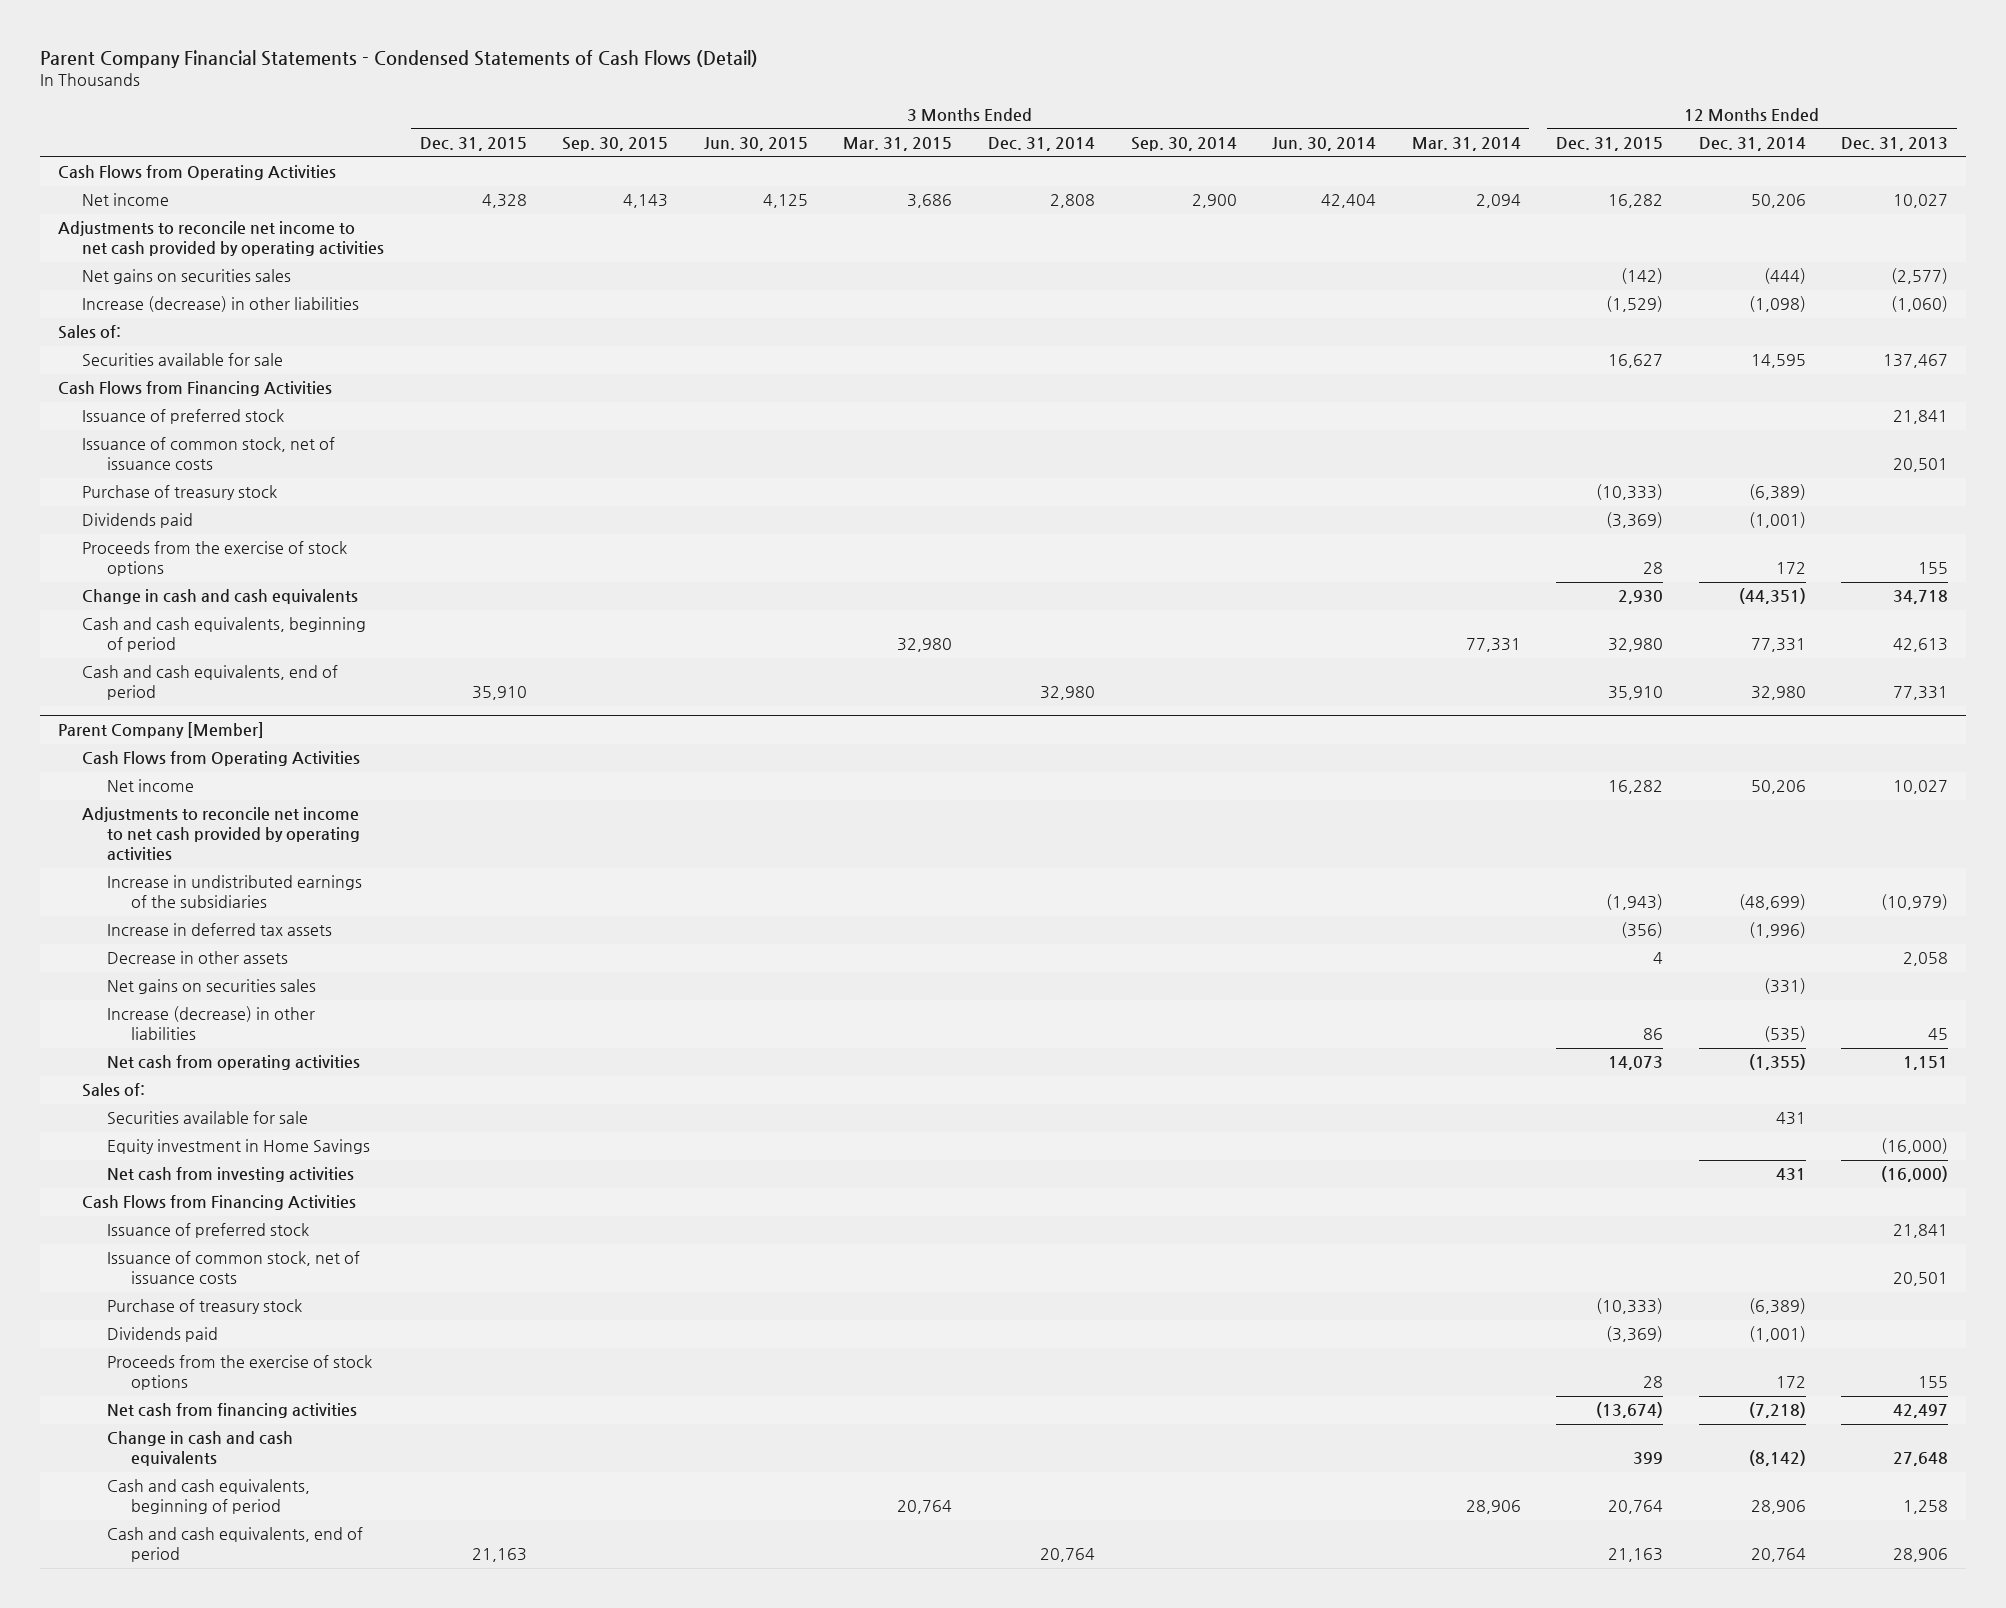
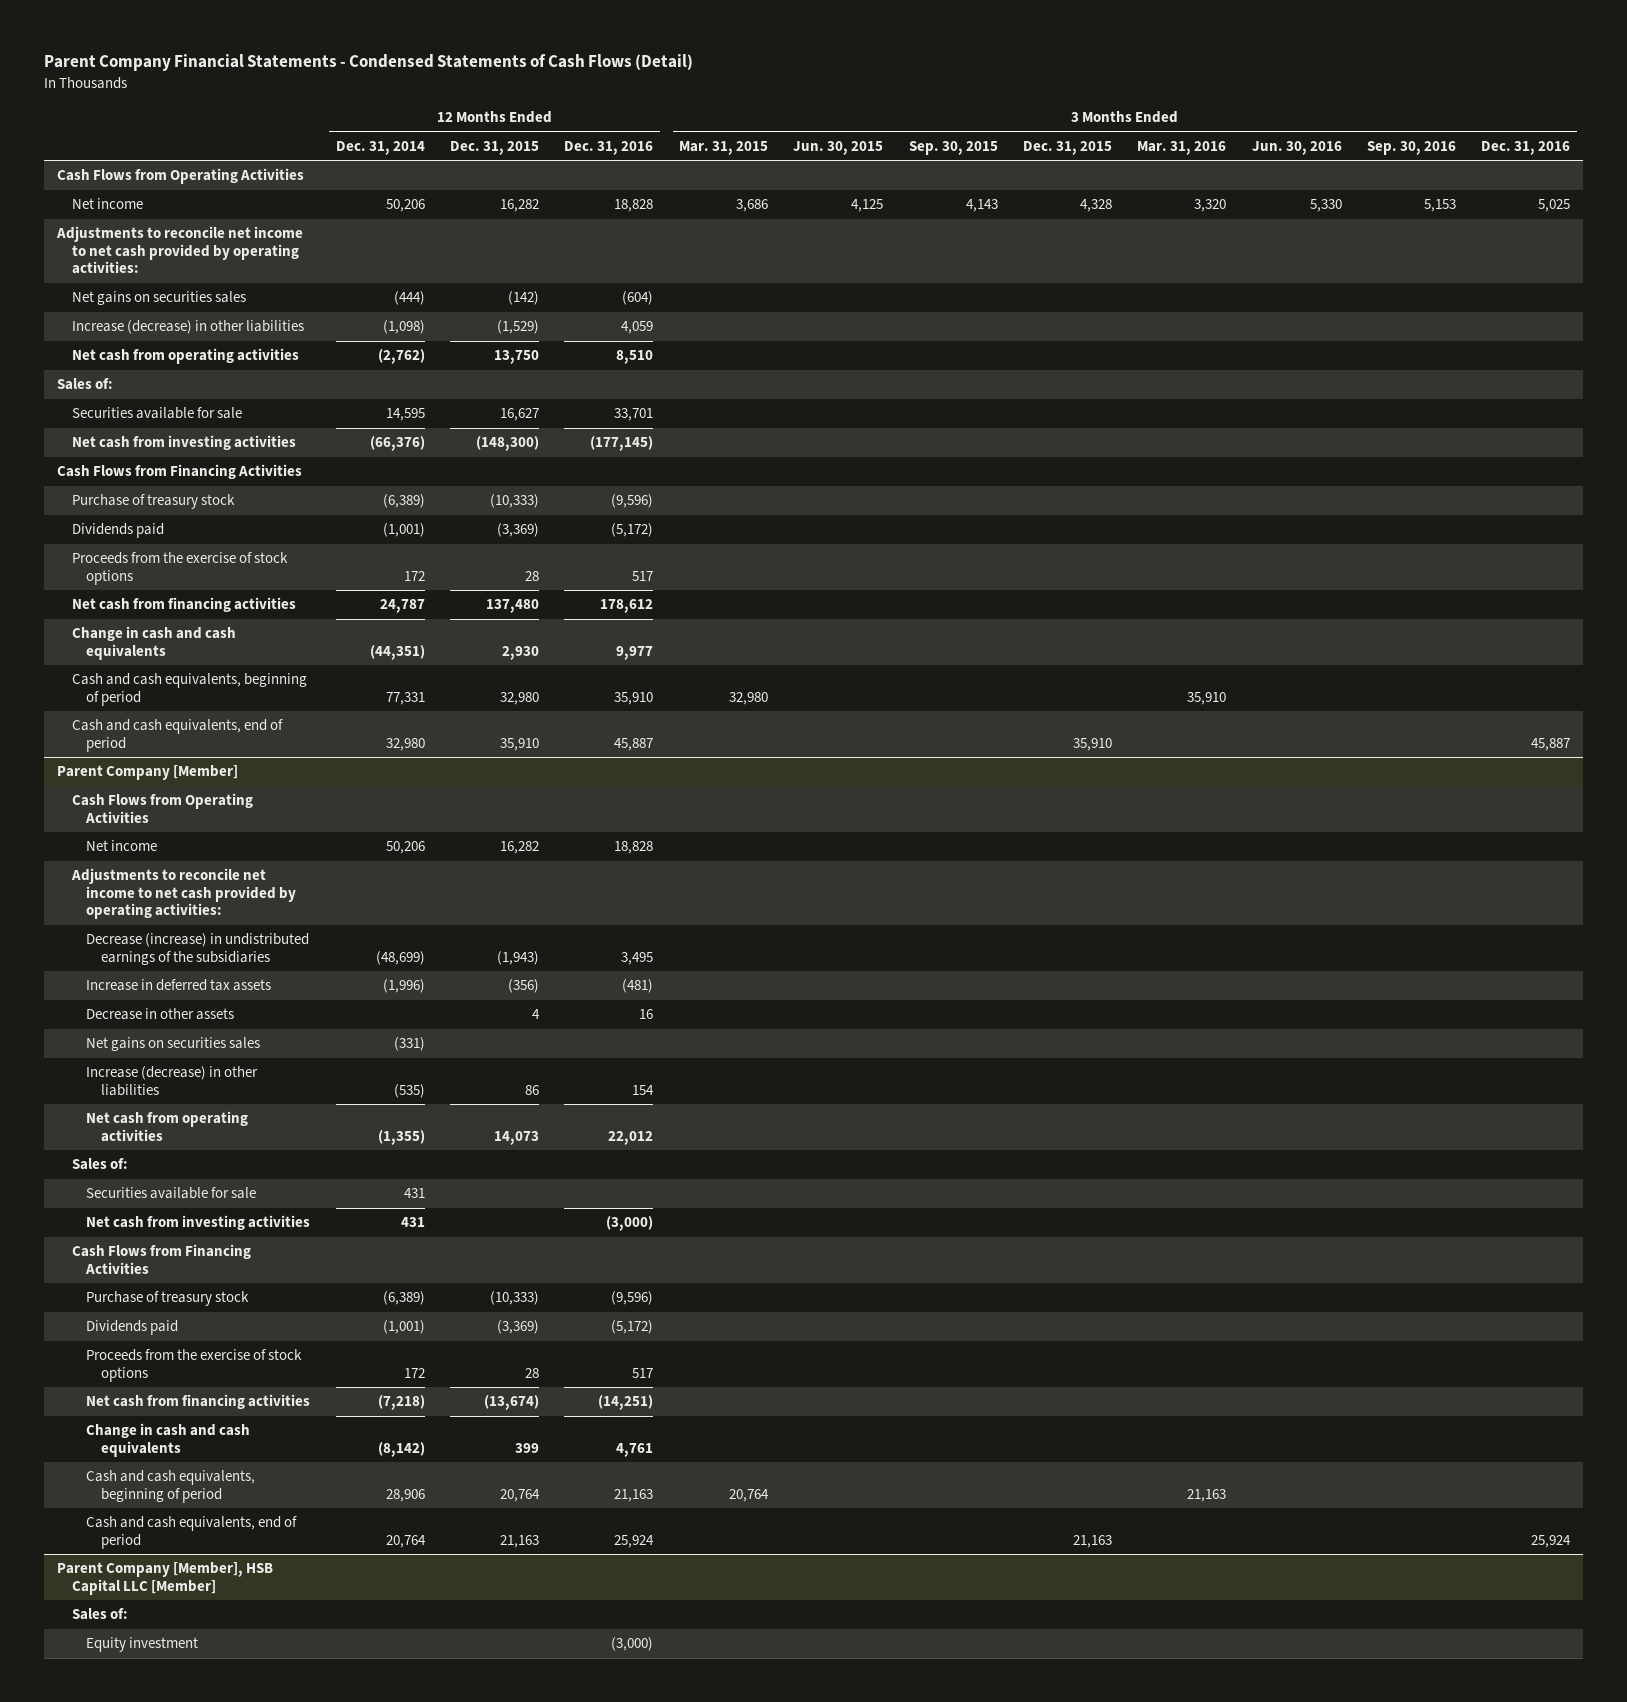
[987,137,1095,152] Dec. 31, 2014 -> none
[1130,137,1237,152] Sep. 30, 2014 -> none
[1272,137,1377,152] Jun. 30, 2014 -> none
[1411,137,1521,152] Mar. 31, 2014 -> none
[1841,137,1949,152] Dec. 31, 2013 -> none
none -> [564,140,654,155] Dec. 31, 2016
none -> [1137,140,1227,155] Mar. 31, 2016
none -> [1251,140,1342,155] Jun. 30, 2016
none -> [1367,140,1457,155] Sep. 30, 2016
none -> [1481,140,1571,155] Dec. 31, 2016
[57,221,385,257] Adjustments to reconcile net income to net cash provided by operating activities -> [55,226,303,275] Adjustments to reconcile net income to net cash provided by operating activities:
none -> [71,348,299,365] Net cash from operating activities
none -> [71,435,296,451] Net cash from investing activities
[82,409,285,425] Issuance of preferred stock -> none
[82,437,336,471] Issuance of common stock, net of issuance costs -> none
none -> [71,597,296,613] Net cash from financing activities
[82,807,360,862] Adjustments to reconcile net income to net cash provided by operating activities -> [70,868,297,920] Adjustments to reconcile net income to net cash provided by operating activities:
[106,875,362,909] Increase in undistributed earnings of the subsidiaries -> [86,933,310,965] Decrease (increase) in undistributed earnings of the subsidiaries
[106,1139,370,1155] Equity investment in Home Savings -> none
[106,1223,309,1239] Issuance of preferred stock -> none
[106,1251,360,1285] Issuance of common stock, net of issuance costs -> none
none -> [56,1562,273,1595] Parent Company [Member], HSB Capital LLC [Member]
none -> [71,1608,128,1621] Sales of:
none -> [86,1637,199,1653] Equity investment

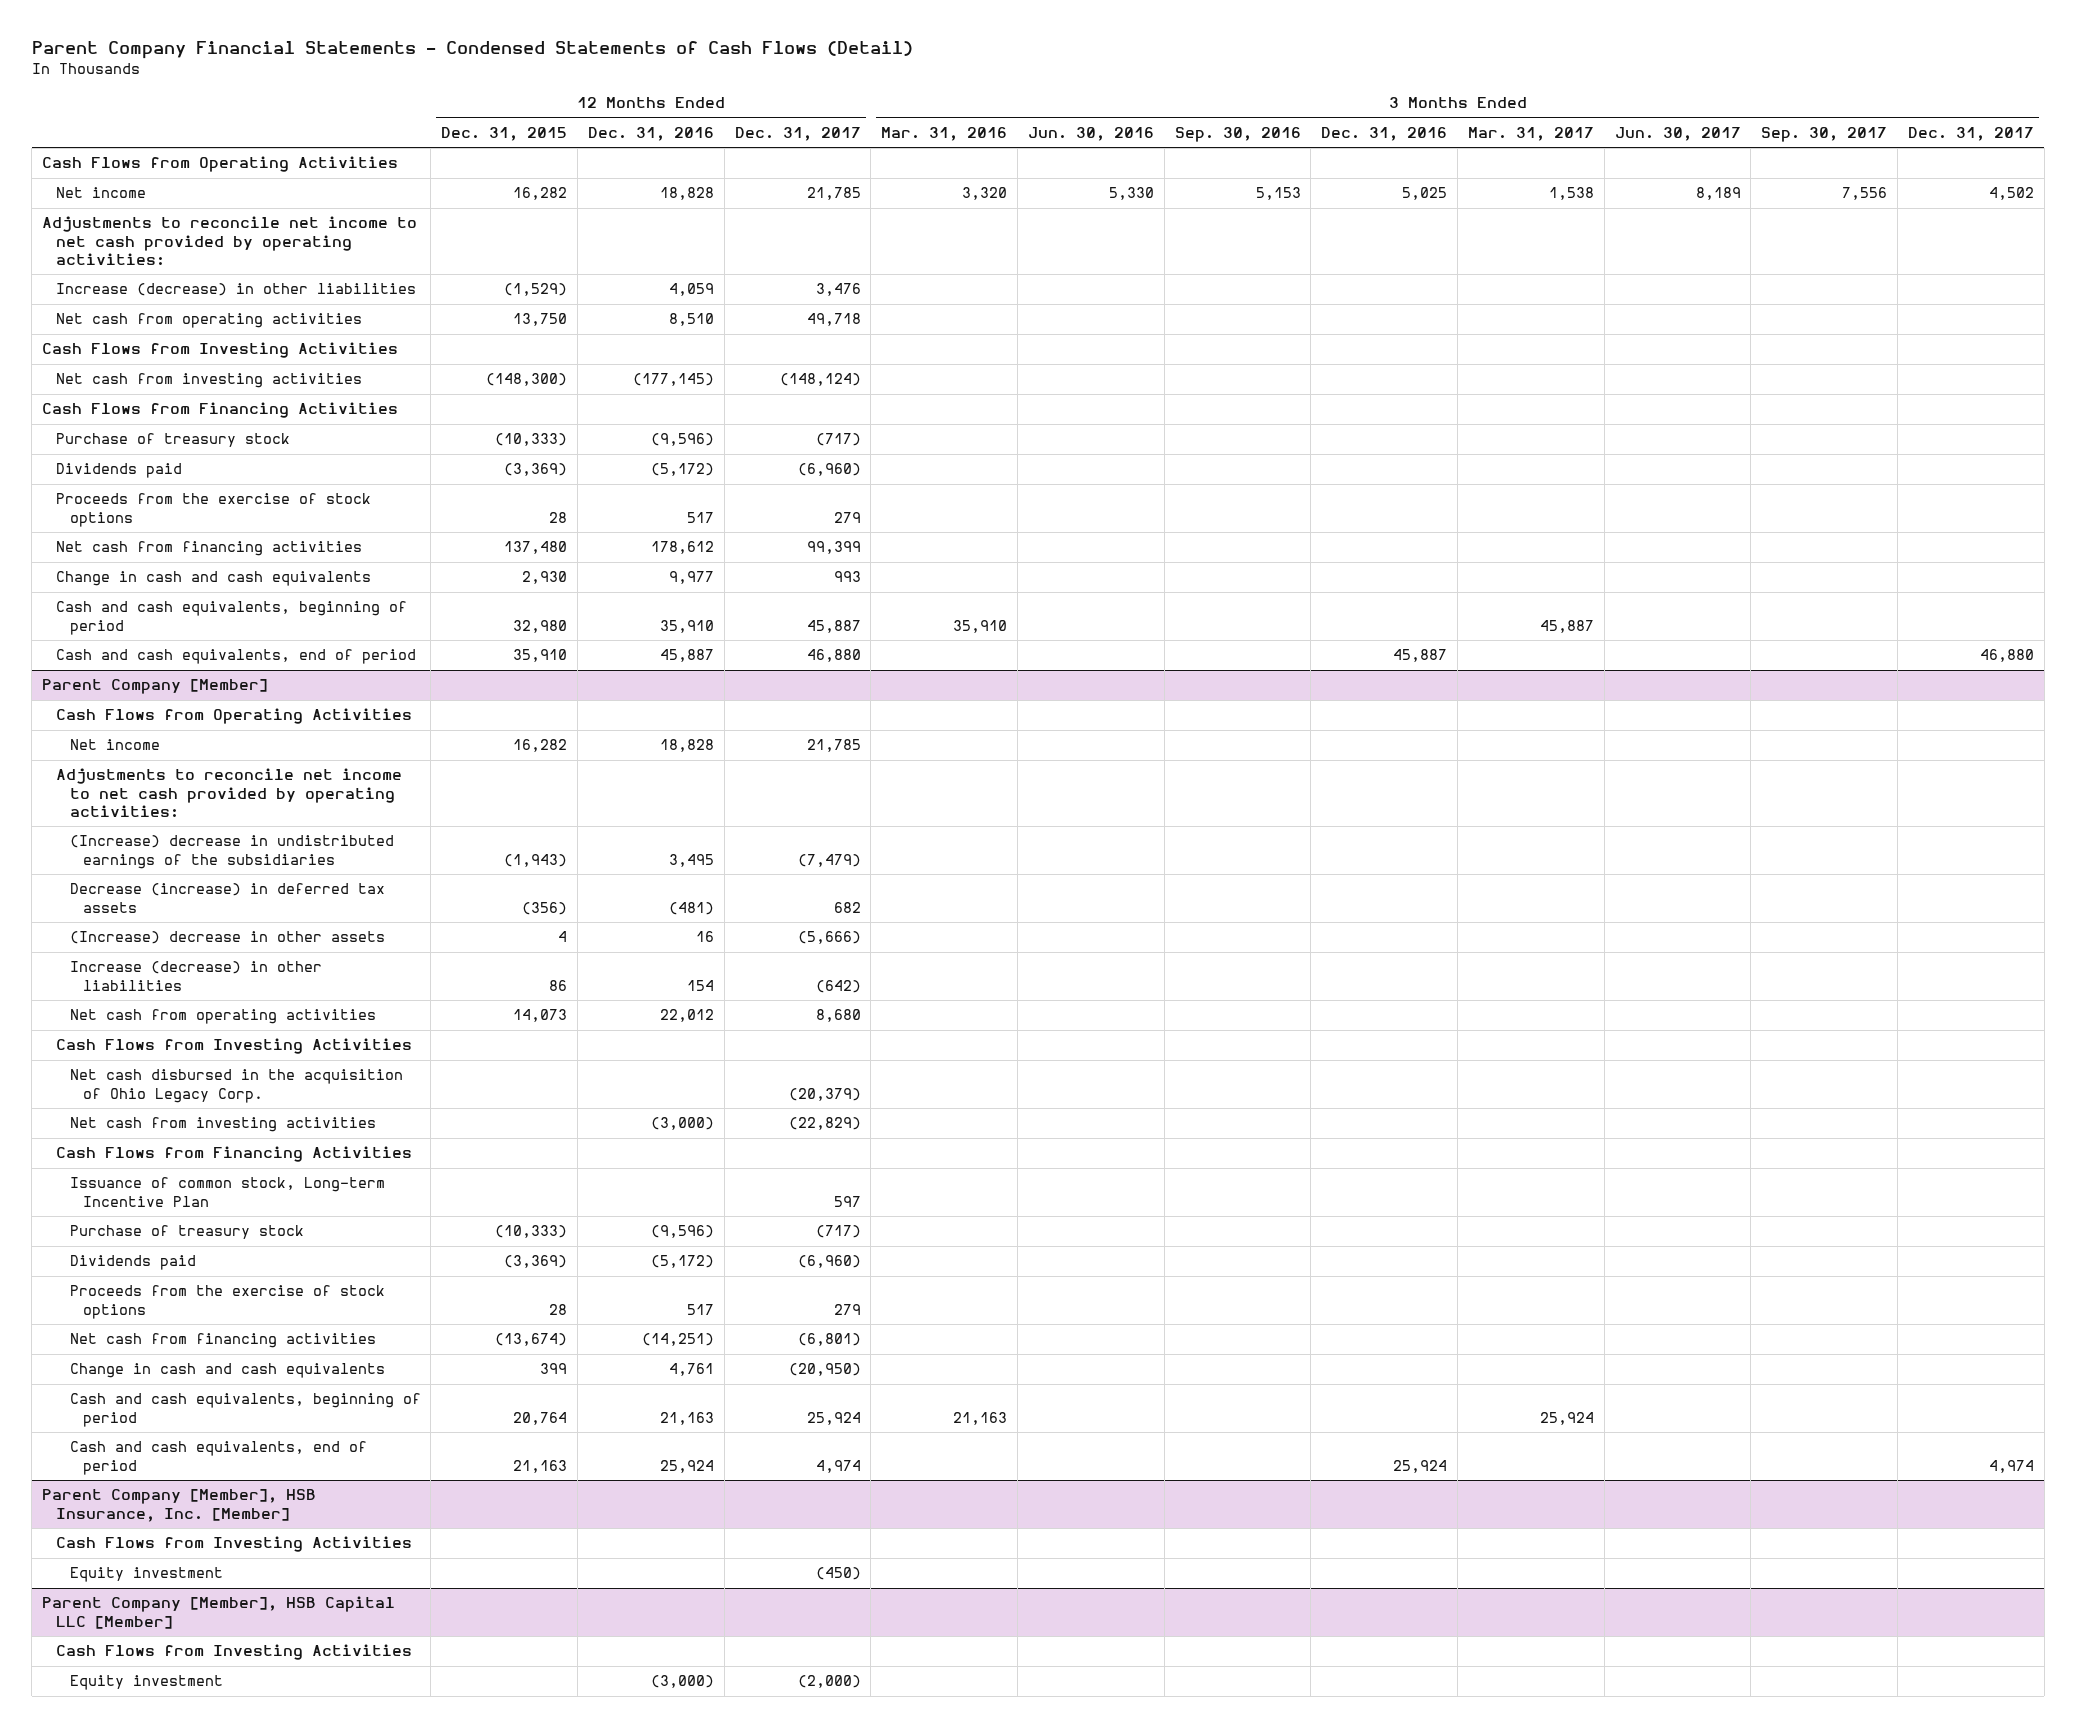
[335,140,425,155] Dec. 31, 2014 -> none
[678,140,768,155] Mar. 31, 2015 -> none
[793,140,884,155] Jun. 30, 2015 -> none
[908,140,998,155] Sep. 30, 2015 -> none
[1022,140,1112,155] Dec. 31, 2015 -> none
none -> [734,126,861,141] Dec. 31, 2017
none -> [1467,126,1594,141] Mar. 31, 2017
none -> [1614,126,1741,141] Jun. 30, 2017
none -> [1761,126,1888,142] Sep. 30, 2017
none -> [1907,126,2034,141] Dec. 31, 2017
[71,291,246,306] Net gains on securities sales -> none
[56,378,113,391] Sales of: -> none
[71,407,242,420] Securities available for sale -> none
none -> [42,342,399,359] Cash Flows from Investing Activities
[86,1037,261,1052] Net gains on securities sales -> none
[86,933,310,965] Decrease (increase) in undistributed earnings of the subsidiaries -> [69,835,394,869] (Increase) decrease in undistributed earnings of the subsidiaries
[86,979,272,992] Increase in deferred tax assets -> [69,883,385,913] Decrease (increase) in deferred tax assets
[86,1008,235,1021] Decrease in other assets -> [69,931,385,945] (Increase) decrease in other assets
[71,1158,128,1171] Sales of: -> none
[86,1187,257,1200] Securities available for sale -> none
none -> [55,1038,412,1055] Cash Flows from Investing Activities
none -> [69,1069,403,1103] Net cash disbursed in the acquisition of Ohio Legacy Corp.
none -> [69,1177,385,1207] Issuance of common stock, Long-term Incentive Plan
none -> [42,1489,317,1522] Parent Company [Member], HSB Insurance, Inc. [Member]
none -> [55,1536,412,1553] Cash Flows from Investing Activities
none -> [69,1567,223,1583] Equity investment
[71,1608,128,1621] Sales of: -> none
none -> [55,1644,412,1661] Cash Flows from Investing Activities

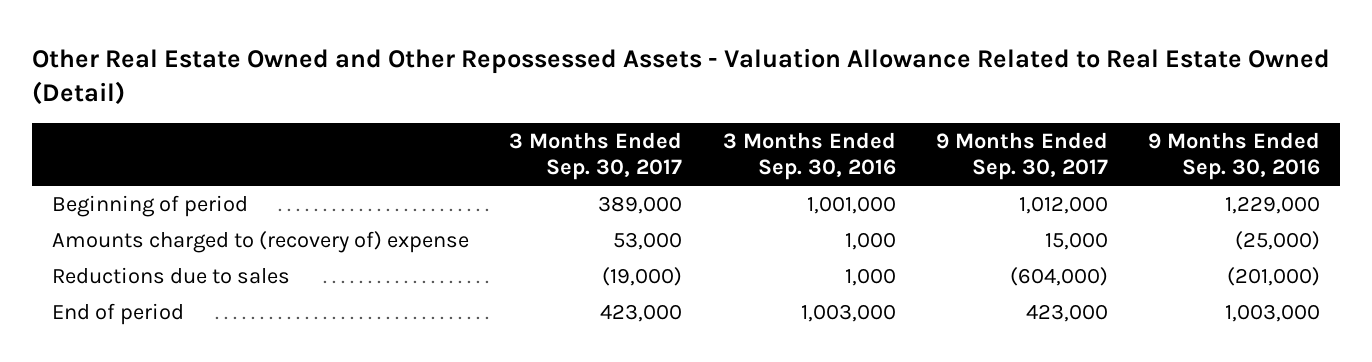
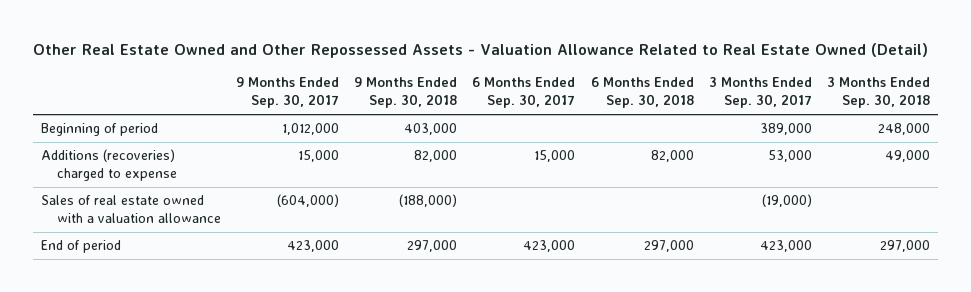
[722,132,896,181] 3 Months Ended Sep. 30, 2016 -> none
[1147,132,1320,181] 9 Months Ended Sep. 30, 2016 -> none
none -> [354,77,458,109] 9 Months Ended Sep. 30, 2018
none -> [472,77,576,109] 6 Months Ended Sep. 30, 2017
none -> [590,77,694,109] 6 Months Ended Sep. 30, 2018
none -> [827,77,931,109] 3 Months Ended Sep. 30, 2018
[52,230,470,253] Amounts charged to (recovery of) expense -> [40,149,177,182] Additions (recoveries) charged to expense
[52,266,291,284] Reductions due to sales -> [40,195,221,224] Sales of real estate owned with a valuation allowance

